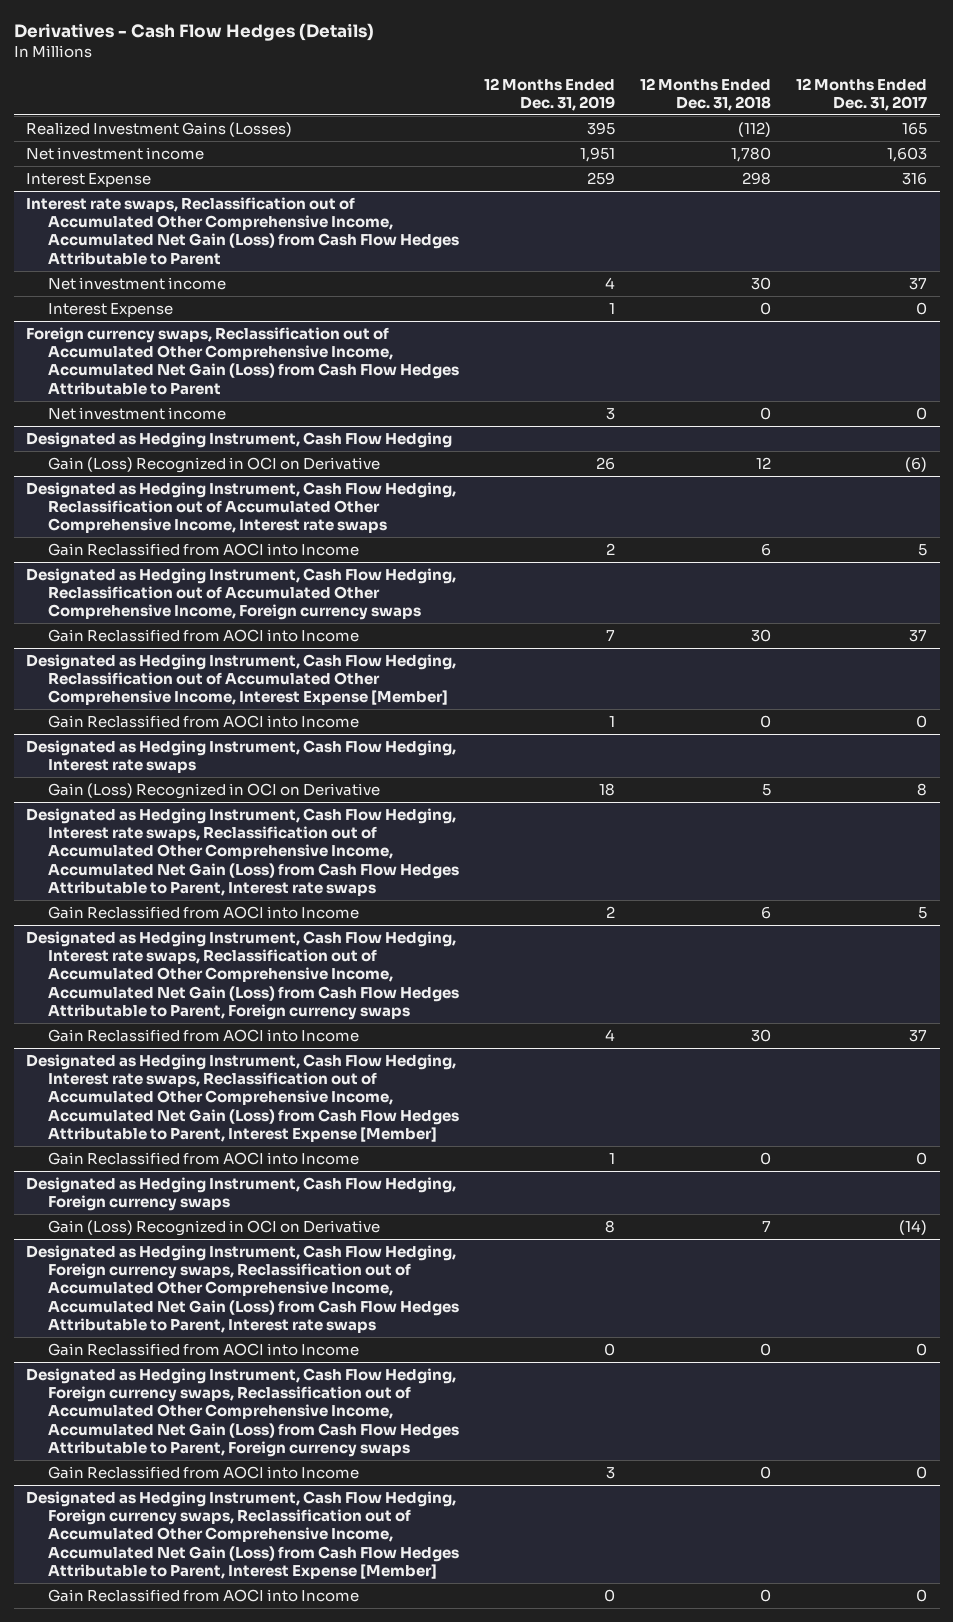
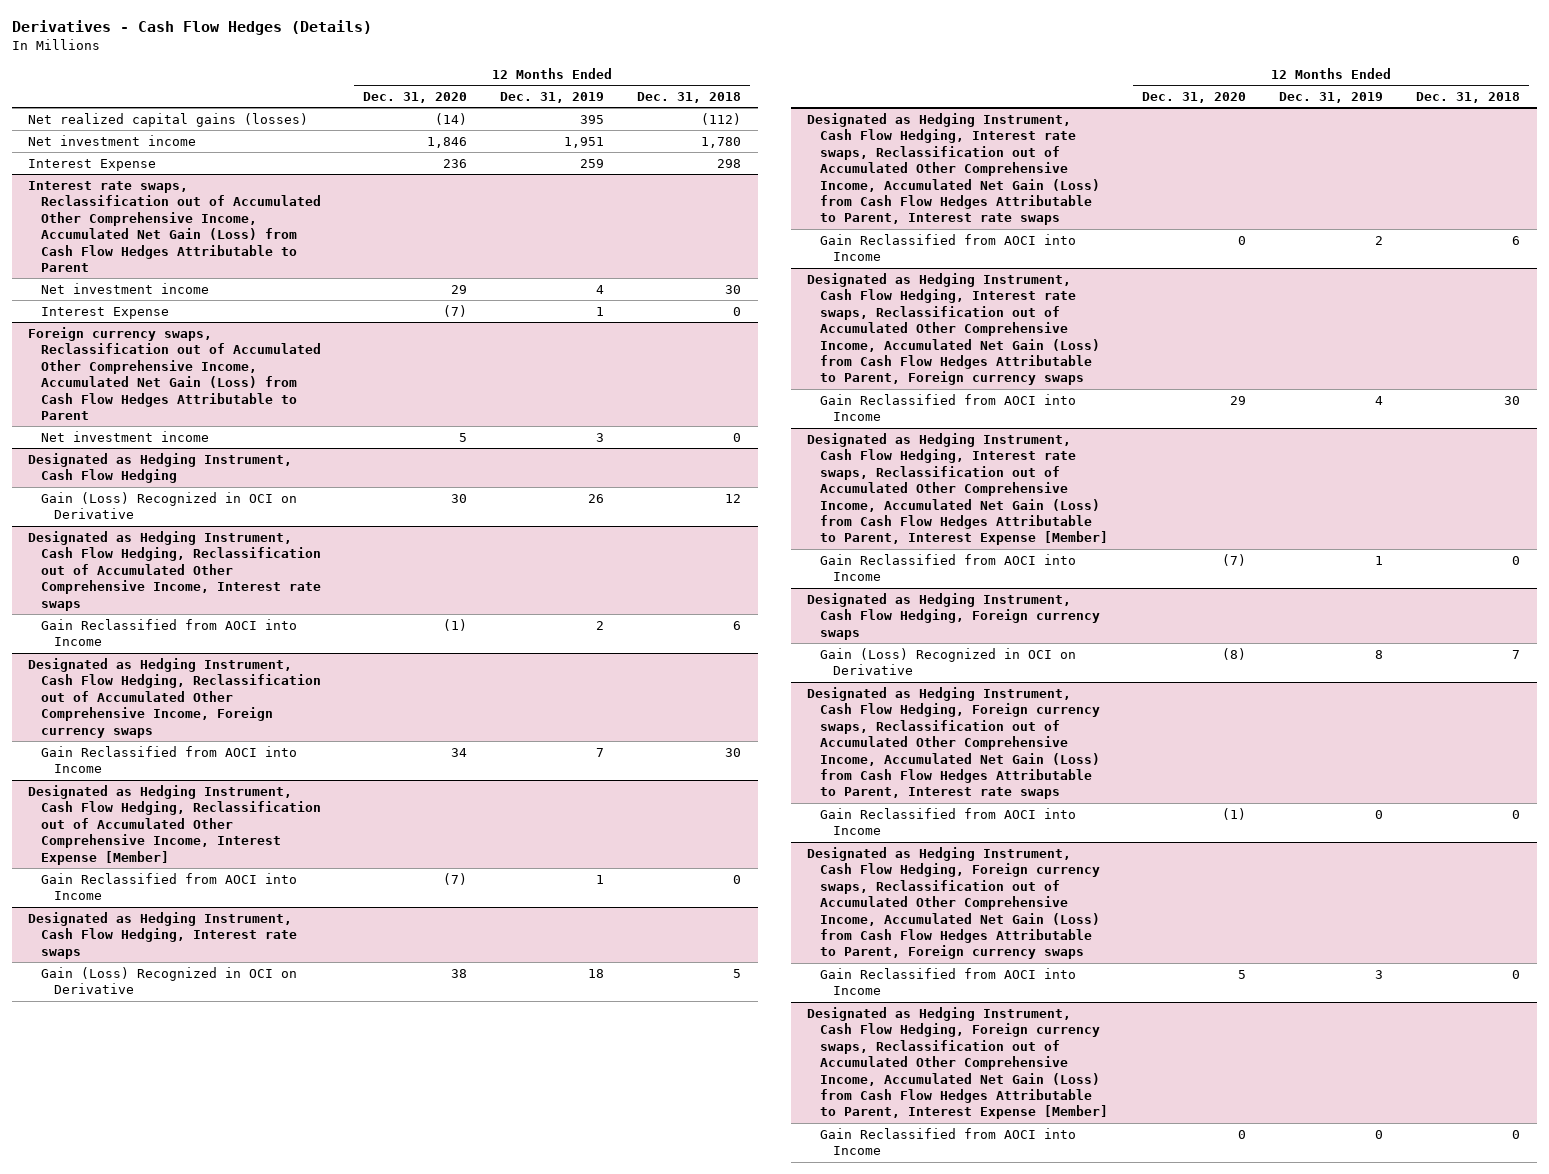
[796,77,928,111] 12 Months Ended Dec. 31, 2017 -> none
none -> [362,91,467,103] Dec. 31, 2020
[26,121,293,137] Realized Investment Gains (Losses) -> [28,112,309,127] Net realized capital gains (losses)

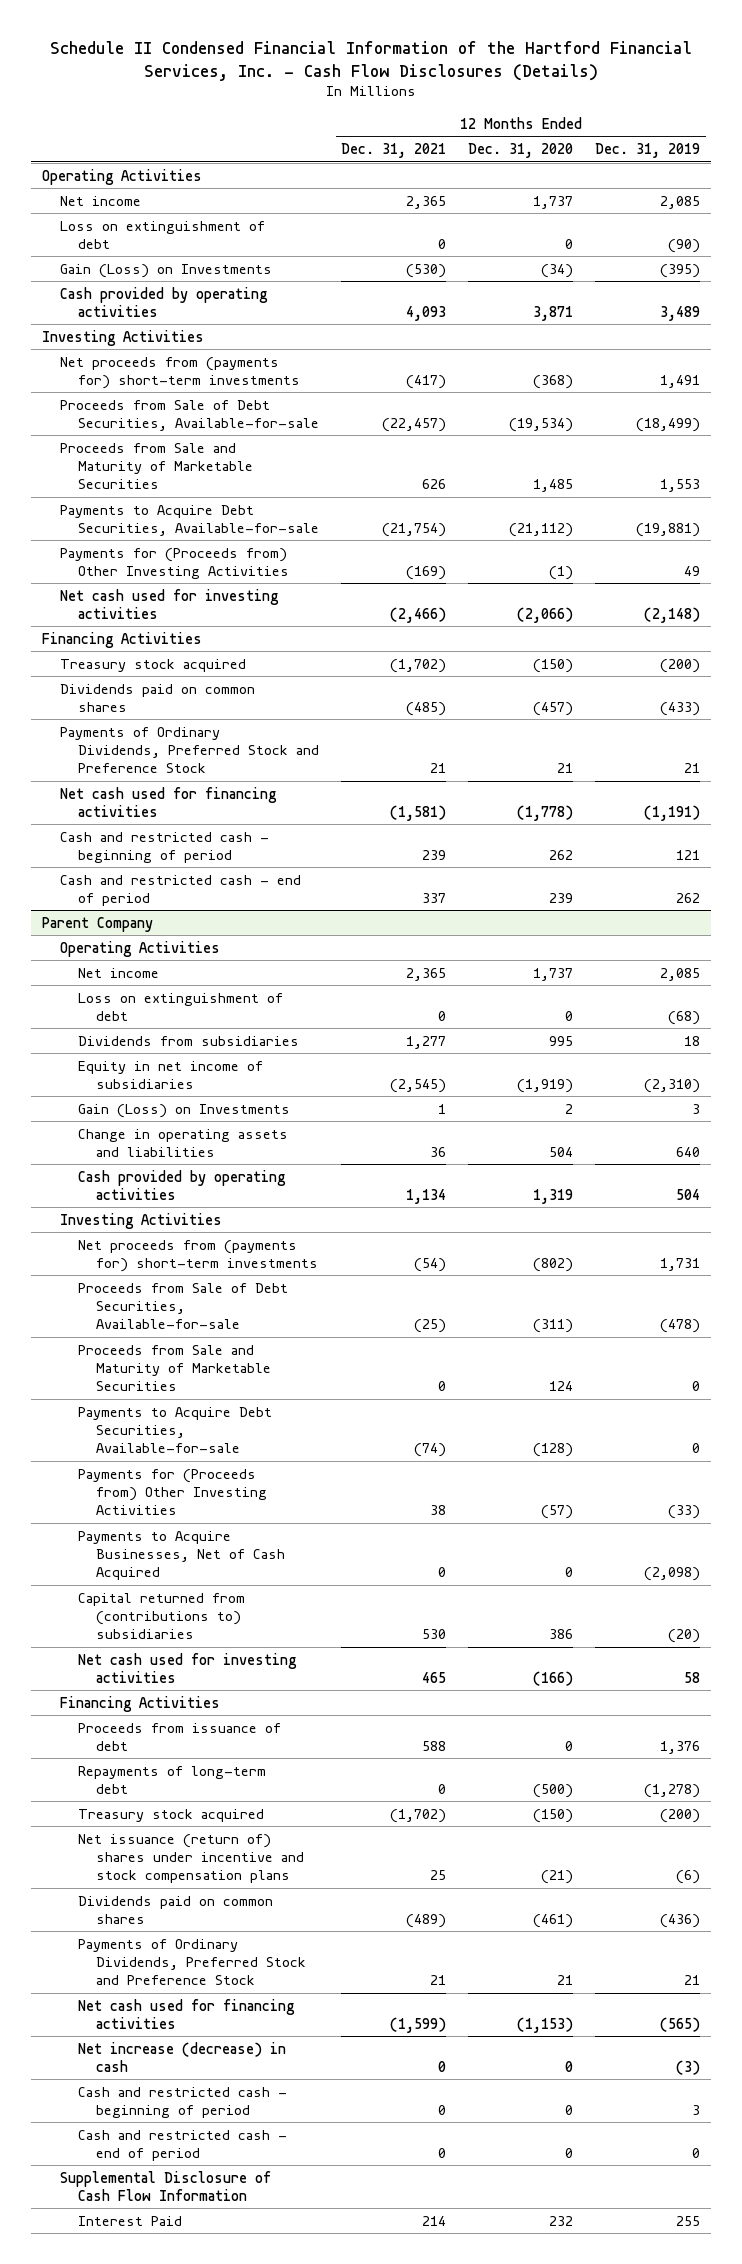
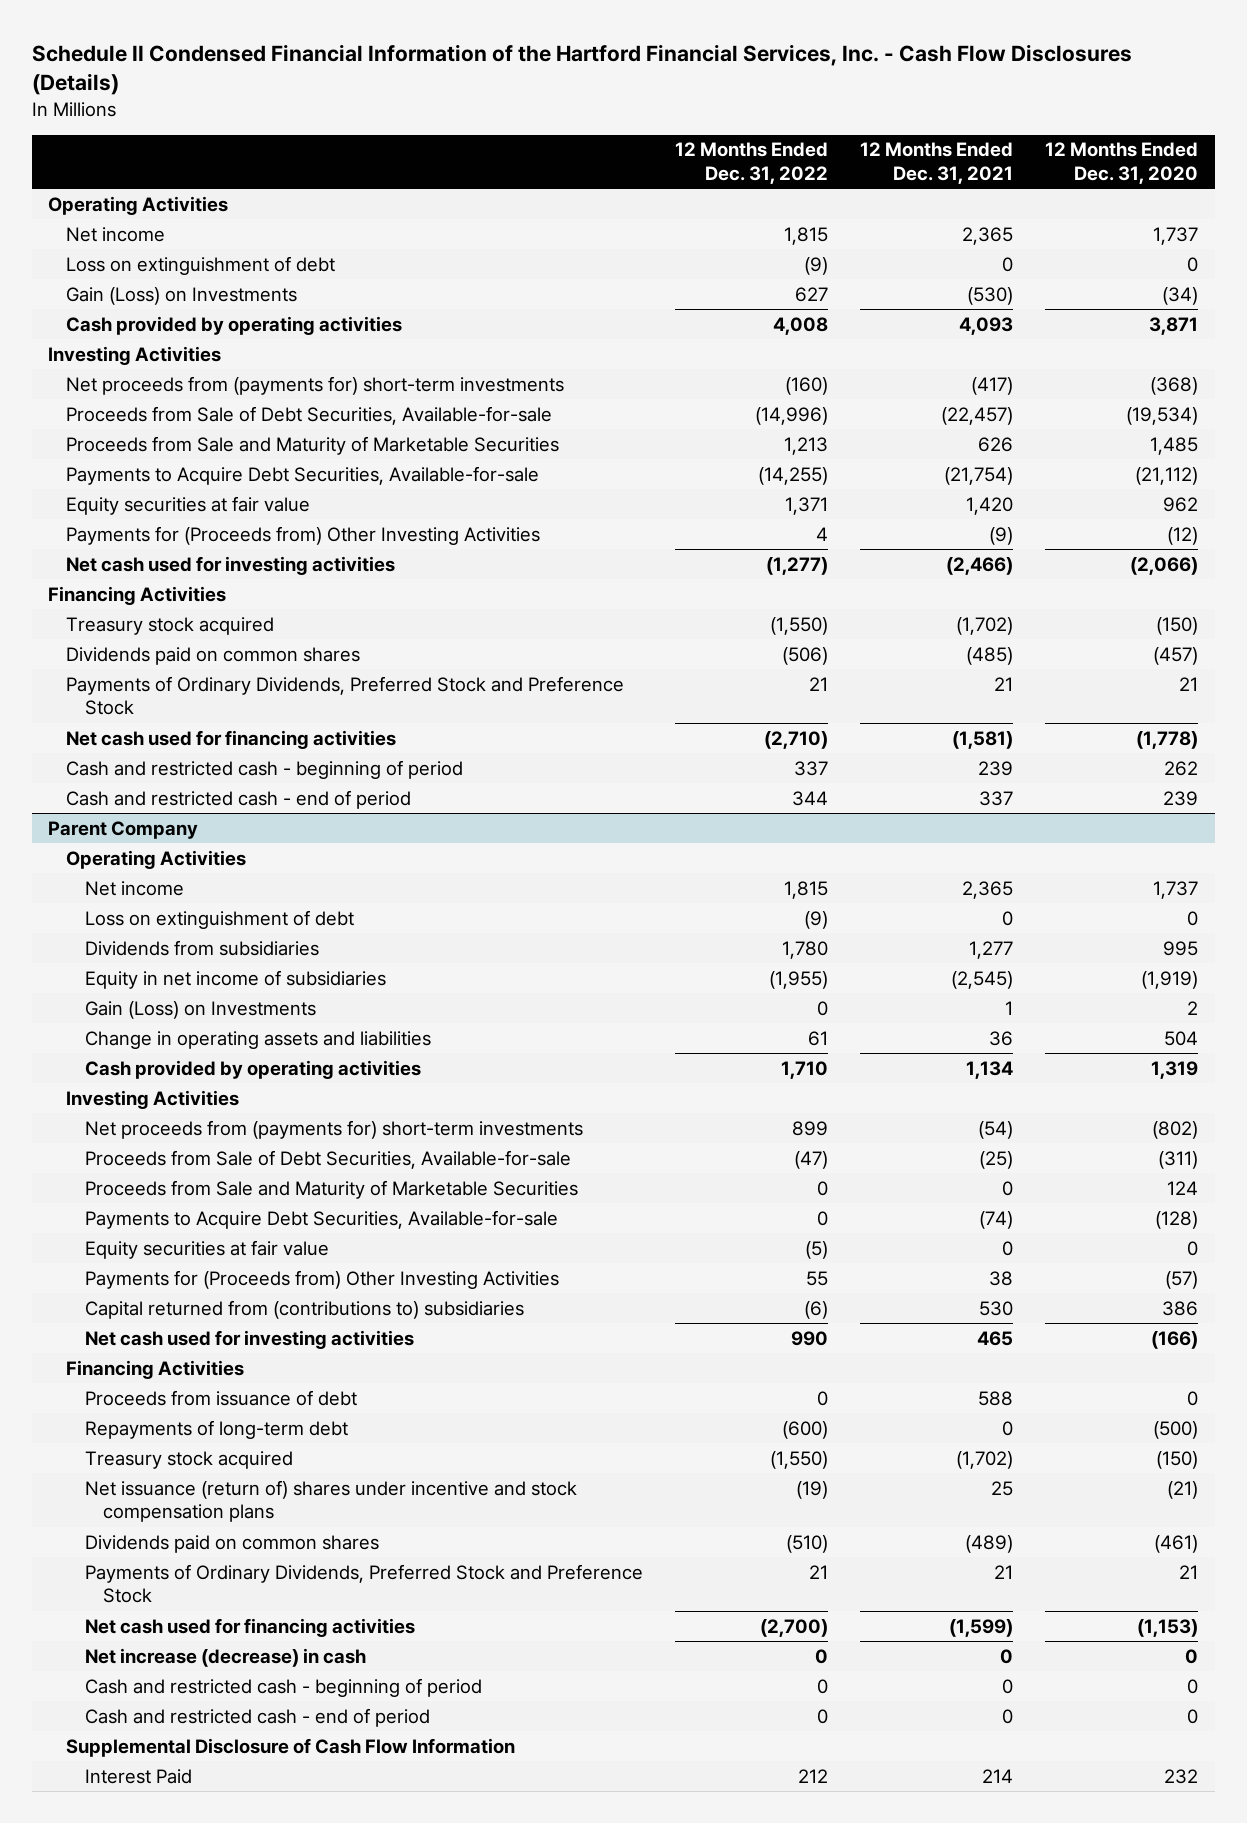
[595,143,701,159] Dec. 31, 2019 -> none
none -> [674,142,828,184] 12 Months Ended Dec. 31, 2022
none -> [66,495,311,515] Equity securities at fair value
[406,565,447,580] (169) -> [989,526,1014,545] (9)
[549,565,574,580] (1) -> [1167,526,1199,545] (12)
none -> [84,1239,329,1259] Equity securities at fair value
[78,1530,286,1580] Payments to Acquire Businesses, Net of Cash Acquired -> none

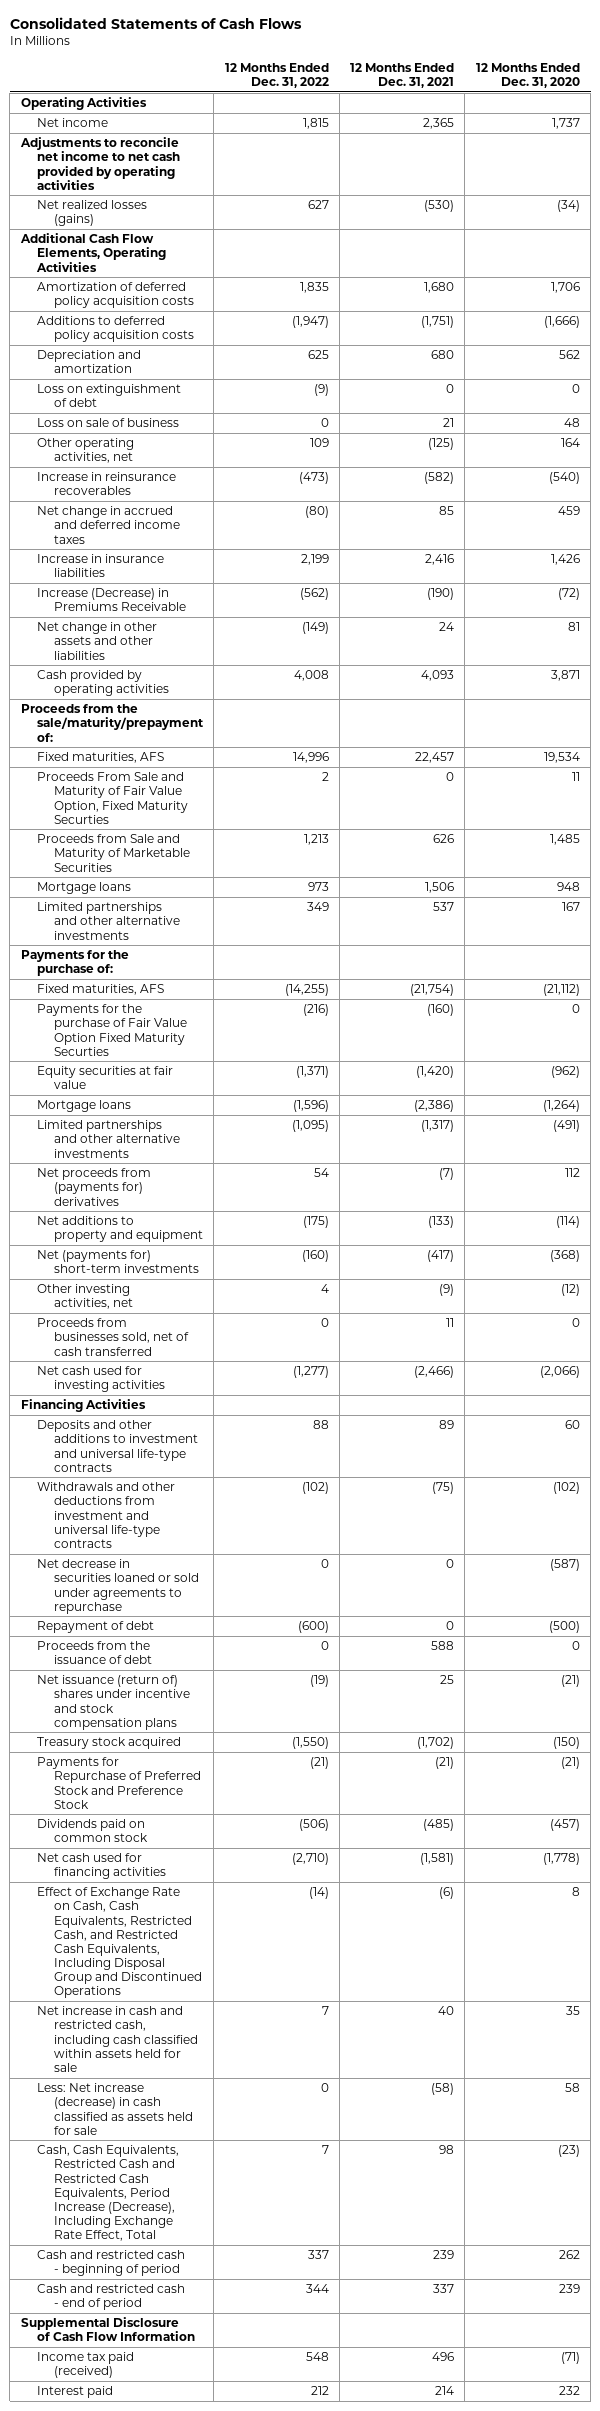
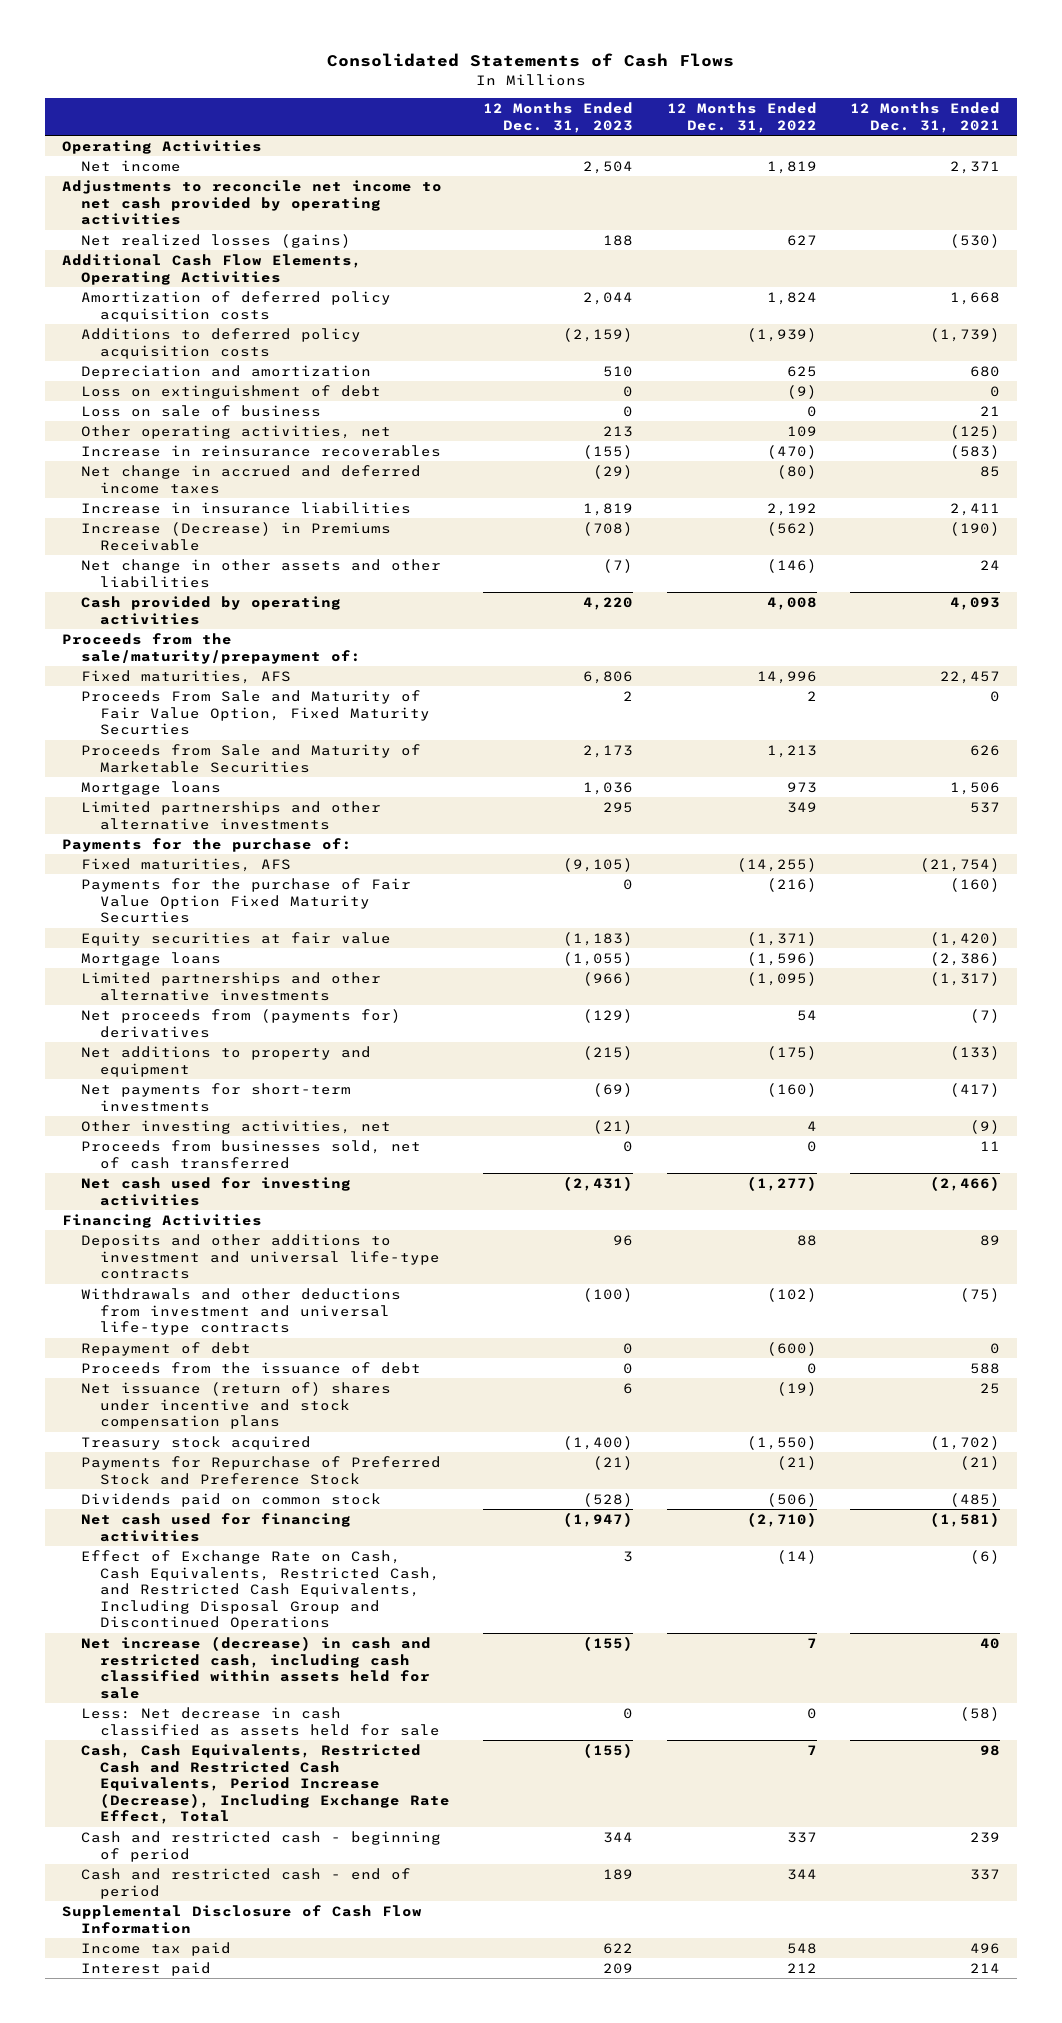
[475,62,580,89] 12 Months Ended Dec. 31, 2020 -> none
none -> [483,102,634,133] 12 Months Ended Dec. 31, 2023
[302,118,329,130] 1,815 -> [766,161,817,175] 1,819
[423,118,455,130] 2,365 -> [949,161,1000,175] 2,371
[299,282,329,294] 1,835 -> [766,292,817,306] 1,824
[424,282,455,294] 1,680 -> [949,292,1000,306] 1,668
[291,316,329,329] (1,947) -> [746,328,817,343] (1,939)
[421,316,455,329] (1,751) -> [929,328,1000,343] (1,739)
[298,472,329,485] (473) -> [766,445,817,460] (470)
[424,472,455,485] (582) -> [949,445,1000,460] (583)
[300,554,329,566] 2,199 -> [766,503,817,517] 2,192
[425,554,455,566] 2,416 -> [949,503,1000,517] 2,411
[301,622,329,635] (149) -> [766,559,817,574] (146)
[37,1250,199,1274] Net (payments for) short-term investments -> [80,1083,351,1112] Net payments for short-term investments
[37,1559,199,1614] Net decrease in securities loaned or sold under agreements to repurchase -> none
[37,2006,198,2072] Net increase in cash and restricted cash, including cash classified within assets held for sale -> [80,1636,431,1699] Net increase (decrease) in cash and restricted cash, including cash classified within assets held for sale
[37,2083,193,2135] Less: Net increase (decrease) in cash classified as assets held for sale -> [80,1707,440,1736] Less: Net decrease in cash classified as assets held for sale
[37,2352,135,2379] Income tax paid (received) -> [80,1942,231,1957] Income tax paid

